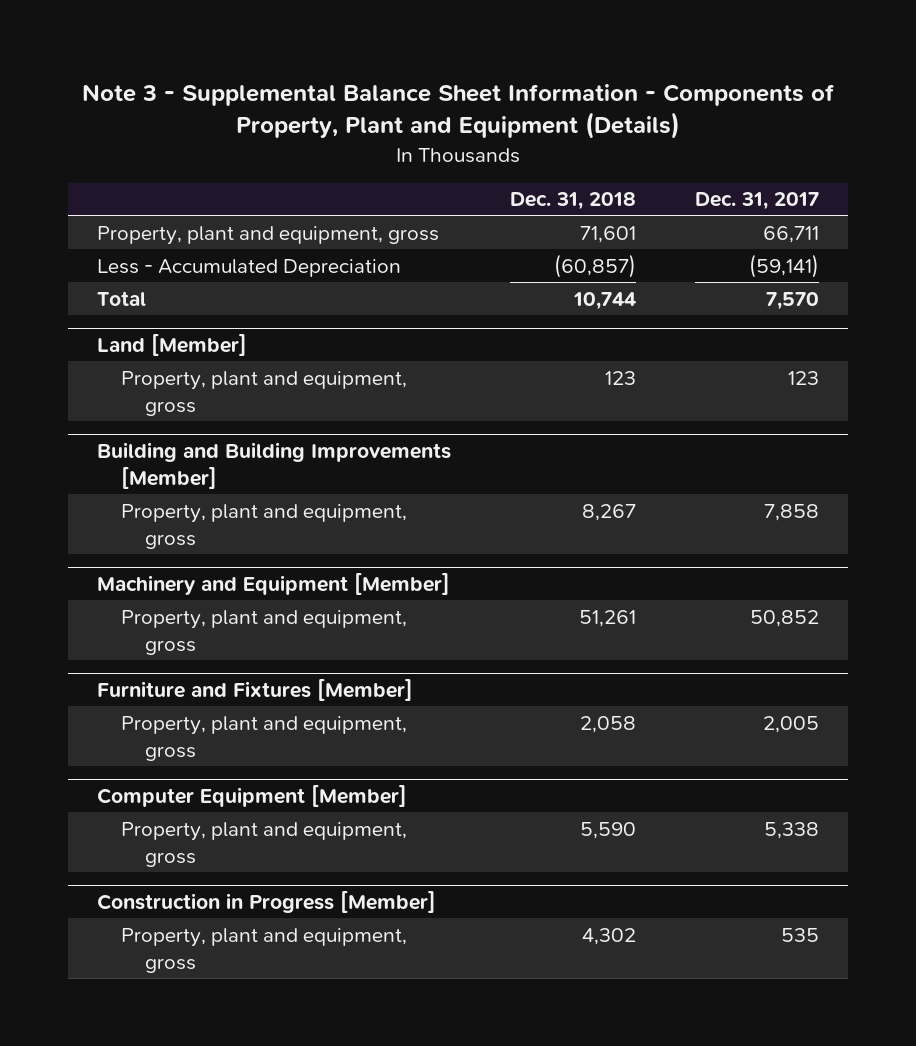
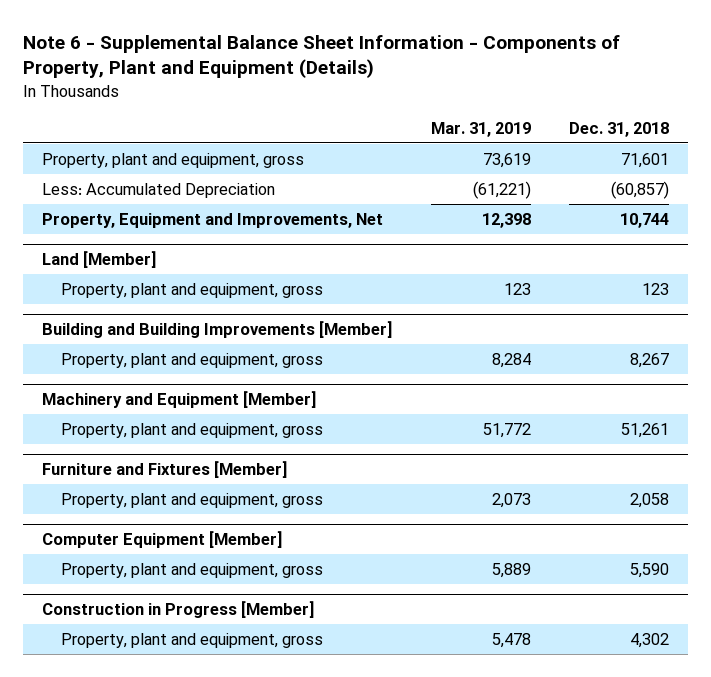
[81,83,835,140] Note 3 - Supplemental Balance Sheet Information - Components of Property, Plant and Equipment (Details) -> [23,34,621,79] Note 6 - Supplemental Balance Sheet Information - Components of Property, Plant and Equipment (Details)
[694,192,819,211] Dec. 31, 2017 -> none
none -> [431,121,532,137] Mar. 31, 2019
[97,258,402,277] Less - Accumulated Depreciation -> [42,182,276,198] Less: Accumulated Depreciation
[97,290,147,306] Total -> [42,212,384,228] Property, Equipment and Improvements, Net

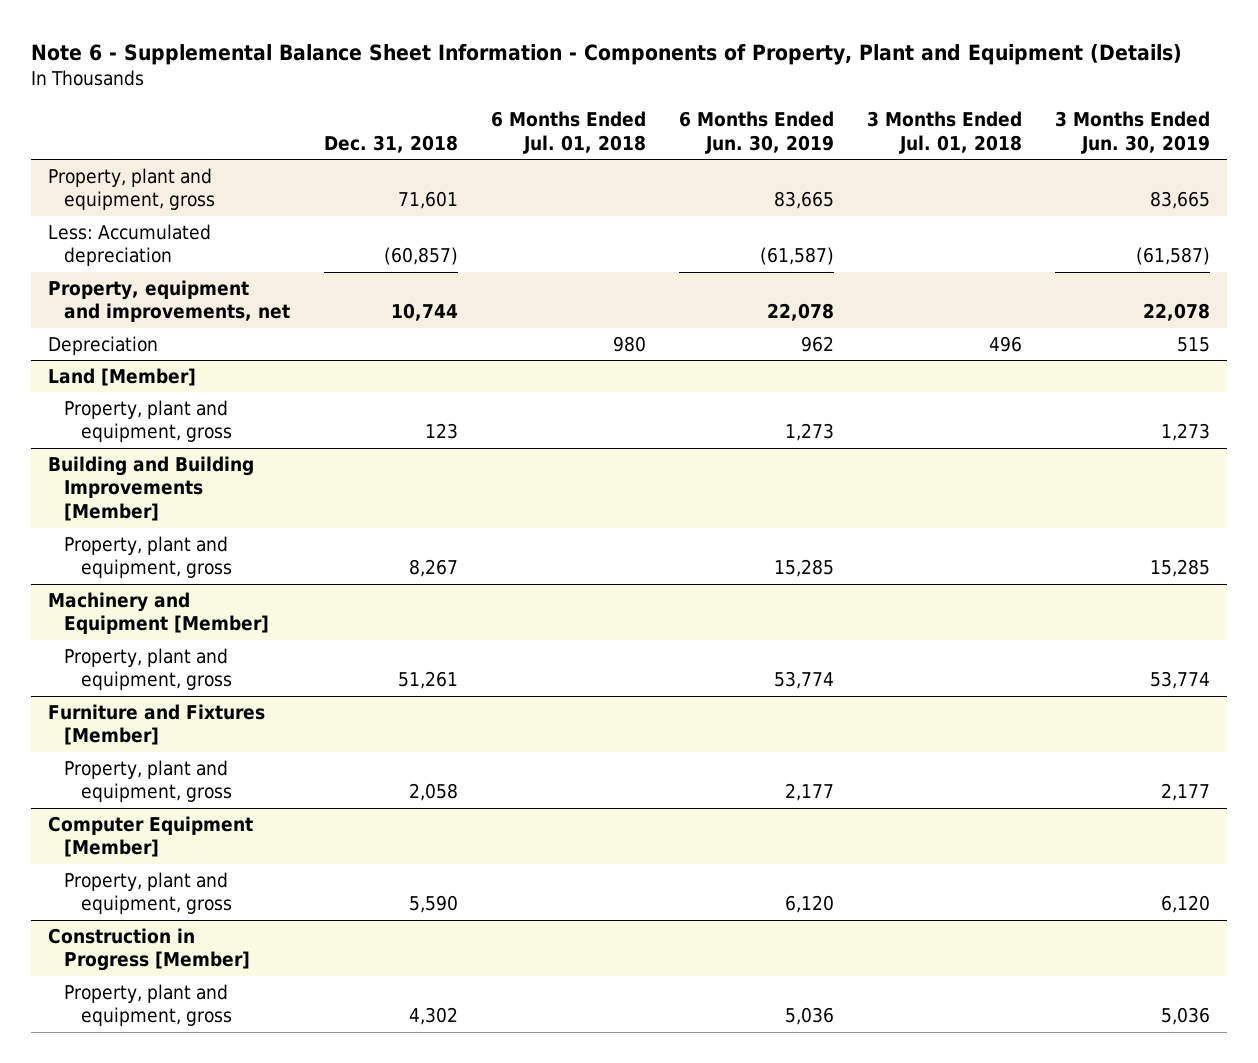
[431,121,532,137] Mar. 31, 2019 -> none
none -> [490,110,646,154] 6 Months Ended Jul. 01, 2018
none -> [678,110,834,154] 6 Months Ended Jun. 30, 2019
none -> [866,110,1022,154] 3 Months Ended Jul. 01, 2018
none -> [1055,110,1211,154] 3 Months Ended Jun. 30, 2019
[42,182,276,198] Less: Accumulated Depreciation -> [47,223,211,267] Less: Accumulated depreciation
[42,212,384,228] Property, Equipment and Improvements, Net -> [47,279,291,323] Property, equipment and improvements, net
none -> [47,335,158,355] Depreciation

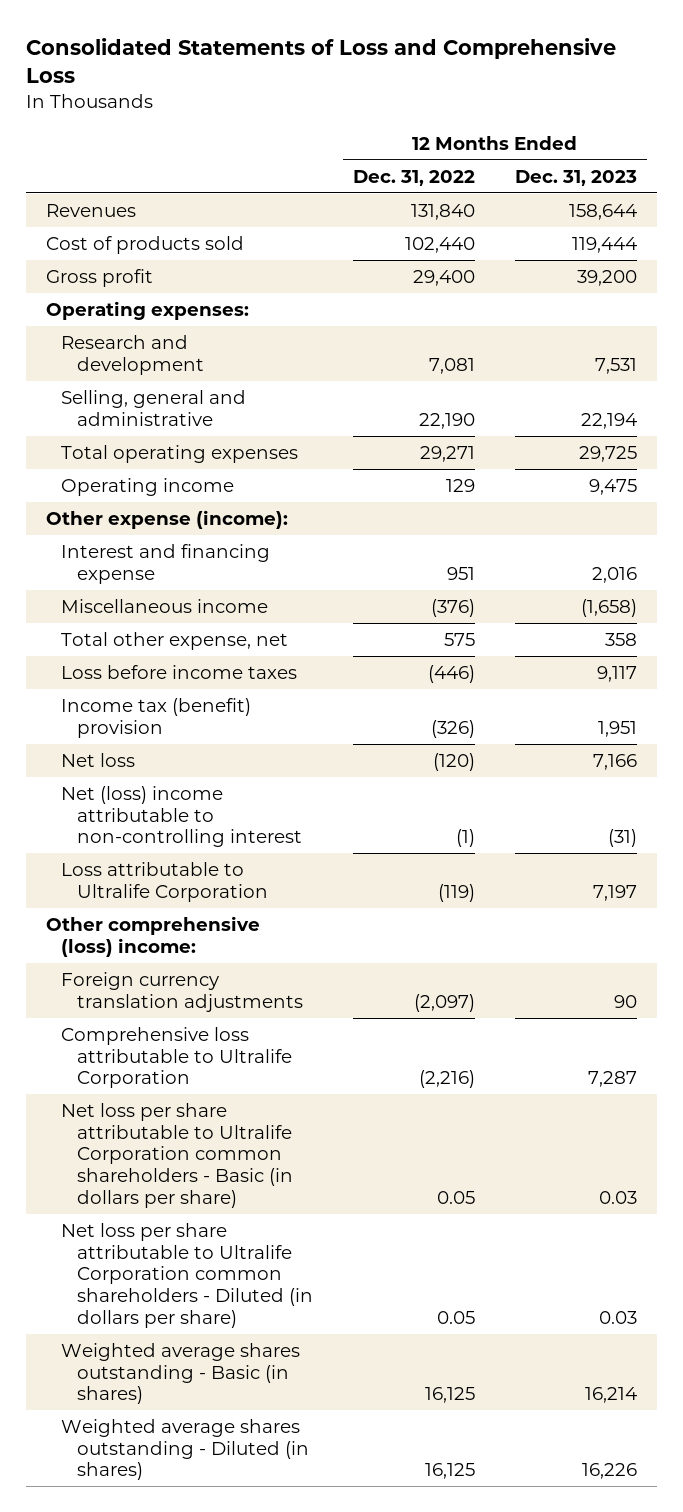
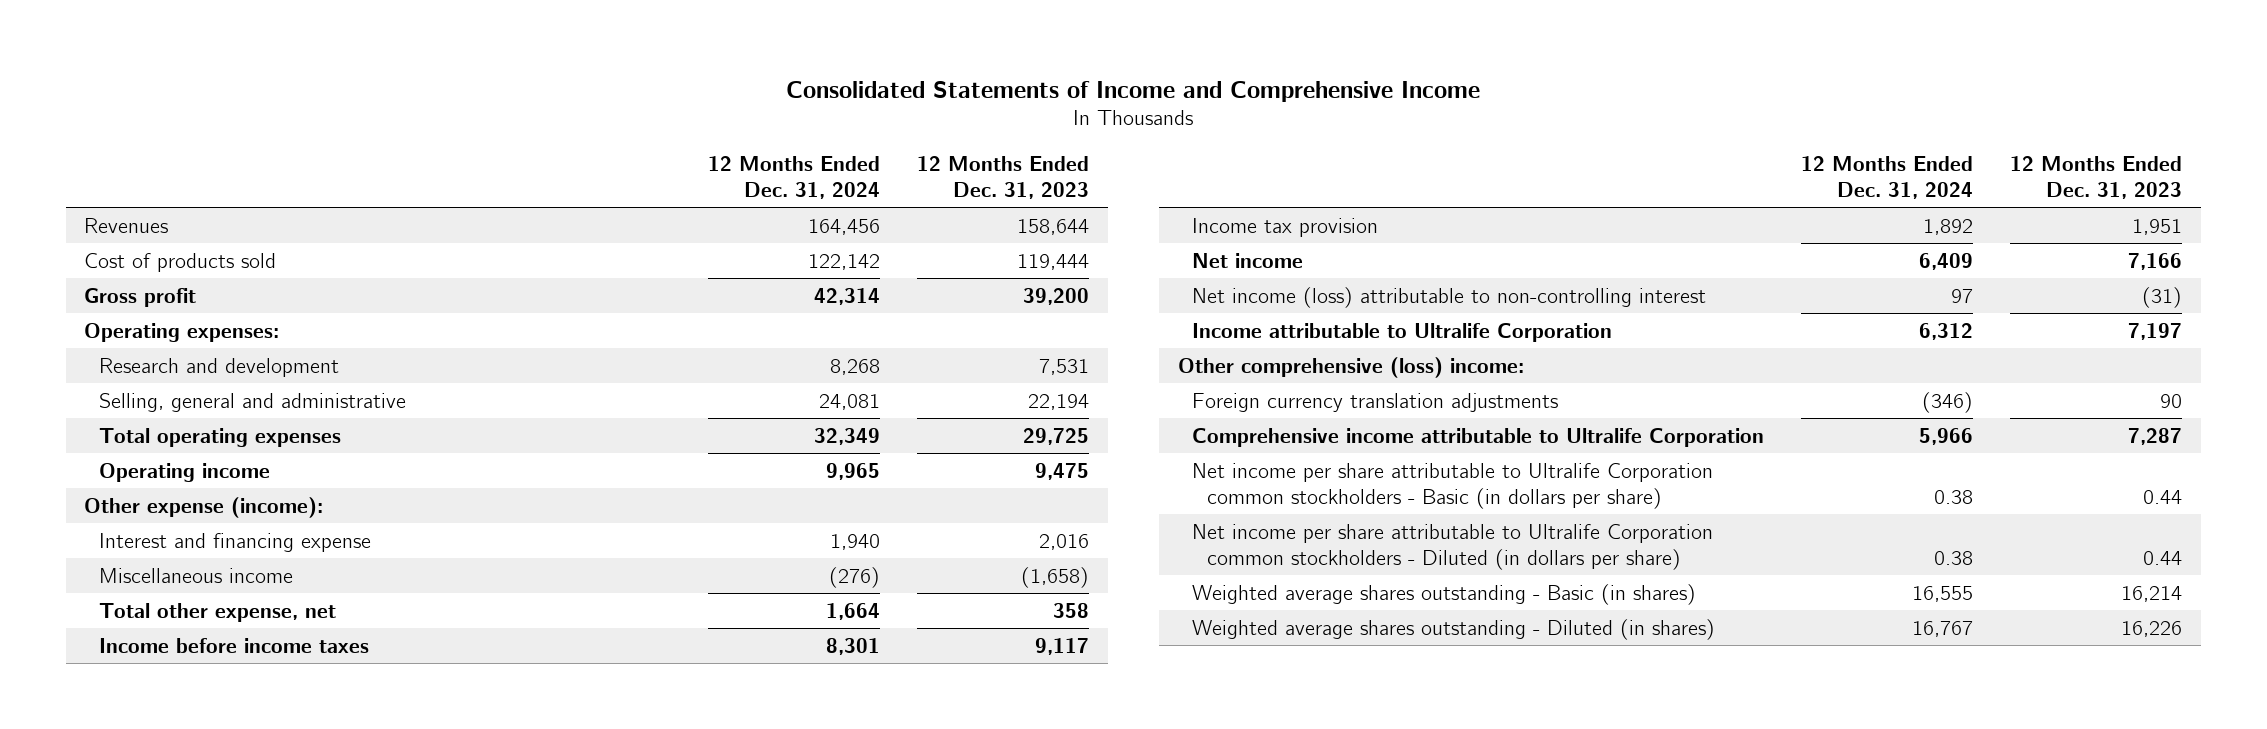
[26,37,617,84] Consolidated Statements of Loss and Comprehensive Loss -> [786,80,1481,102] Consolidated Statements of Income and Comprehensive Income
[352,169,475,186] Dec. 31, 2022 -> none
none -> [708,155,881,199] 12 Months Ended Dec. 31, 2024
[61,664,298,679] Loss before income taxes -> [99,637,370,653] Income before income taxes
[61,697,252,738] Income tax (benefit) provision -> [1192,217,1379,237] Income tax provision
[61,752,136,767] Net loss -> [1192,252,1304,268] Net income
[61,785,302,848] Net (loss) income attributable to non-controlling interest -> [1192,286,1707,308] Net income (loss) attributable to non-controlling interest
[61,861,268,902] Loss attributable to Ultralife Corporation -> [1192,322,1613,342] Income attributable to Ultralife Corporation
[61,1026,292,1089] Comprehensive loss attributable to Ultralife Corporation -> [1192,427,1765,447] Comprehensive income attributable to Ultralife Corporation
[61,1102,293,1208] Net loss per share attributable to Ultralife Corporation common shareholders - Basic (in dollars per share) -> [1192,462,1714,509] Net income per share attributable to Ultralife Corporation common stockholders - Basic (in dollars per share)
[598,1190,637,1204] 0.03 -> [2143,489,2183,504] 0.44
[61,1222,313,1328] Net loss per share attributable to Ultralife Corporation common shareholders - Diluted (in dollars per share) -> [1192,523,1714,570] Net income per share attributable to Ultralife Corporation common stockholders - Diluted (in dollars per share)
[598,1310,637,1324] 0.03 -> [2143,550,2183,565] 0.44

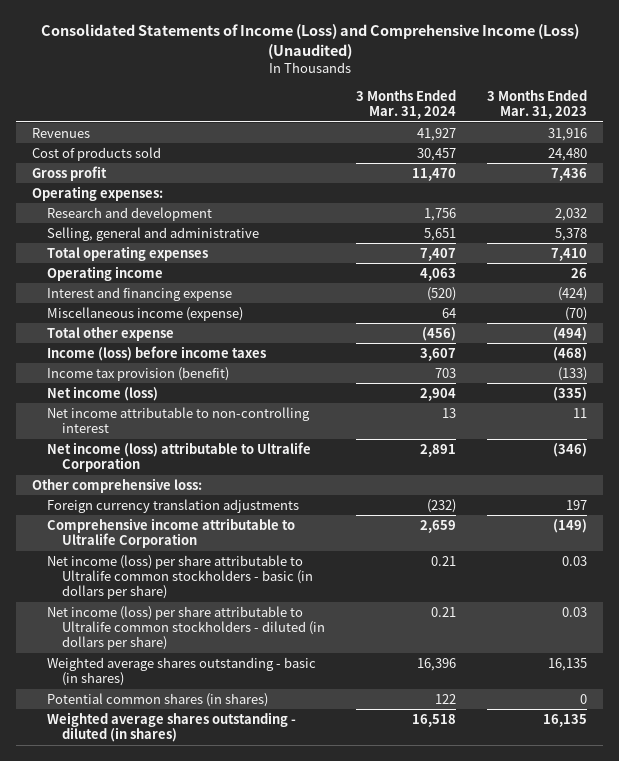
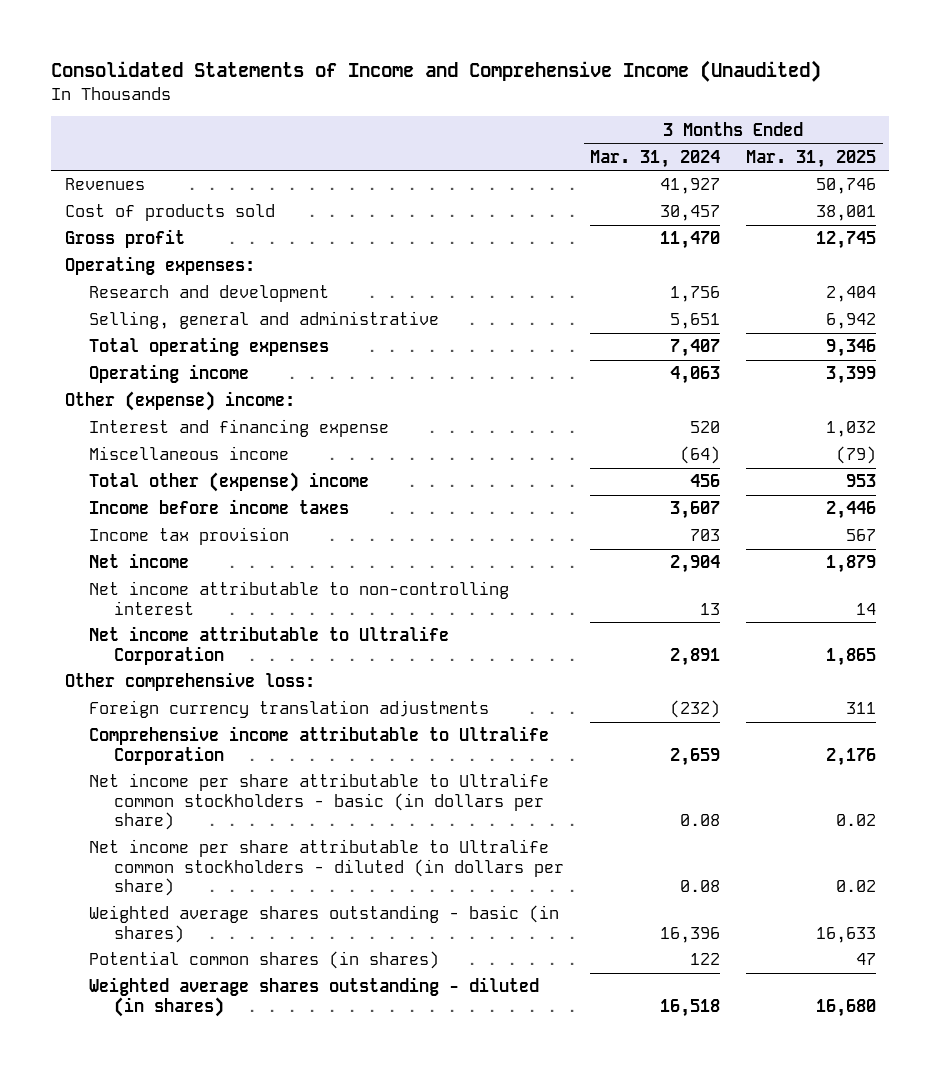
[40,24,579,59] Consolidated Statements of Income (Loss) and Comprehensive Income (Loss) (Unaudited) -> [51,60,822,83] Consolidated Statements of Income and Comprehensive Income (Unaudited)
[487,89,588,120] 3 Months Ended Mar. 31, 2023 -> none
none -> [746,149,877,168] Mar. 31, 2025
none -> [64,391,295,412] Other (expense) income:
[427,286,457,301] (520) -> [690,421,721,434] 520
[47,306,244,321] Miscellaneous income (expense) -> [89,446,290,461] Miscellaneous income
[442,307,457,318] 64 -> [680,446,721,465] (64)
[47,326,175,341] Total other expense -> [89,472,370,493] Total other (expense) income
[422,326,457,341] (456) -> [690,474,721,488] 456
[47,345,267,361] Income (loss) before income taxes -> [89,499,350,515] Income before income taxes
[47,366,230,381] Income tax provision (benefit) -> [89,527,290,546] Income tax provision
[47,385,159,401] Net income (loss) -> [89,553,190,569] Net income
[47,441,312,473] Net income (loss) attributable to Ultralife Corporation -> [89,626,450,665] Net income attributable to Ultralife Corporation
[47,554,314,600] Net income (loss) per share attributable to Ultralife common stockholders - basic (in dollars per share) -> [89,773,550,830] Net income per share attributable to Ultralife common stockholders - basic (in dollars per share)
[431,555,457,566] 0.21 -> [680,813,721,826] 0.08
[47,605,326,651] Net income (loss) per share attributable to Ultralife common stockholders - diluted (in dollars per share) -> [89,839,564,896] Net income per share attributable to Ultralife common stockholders - diluted (in dollars per share)
[431,606,457,617] 0.21 -> [680,879,721,892] 0.08

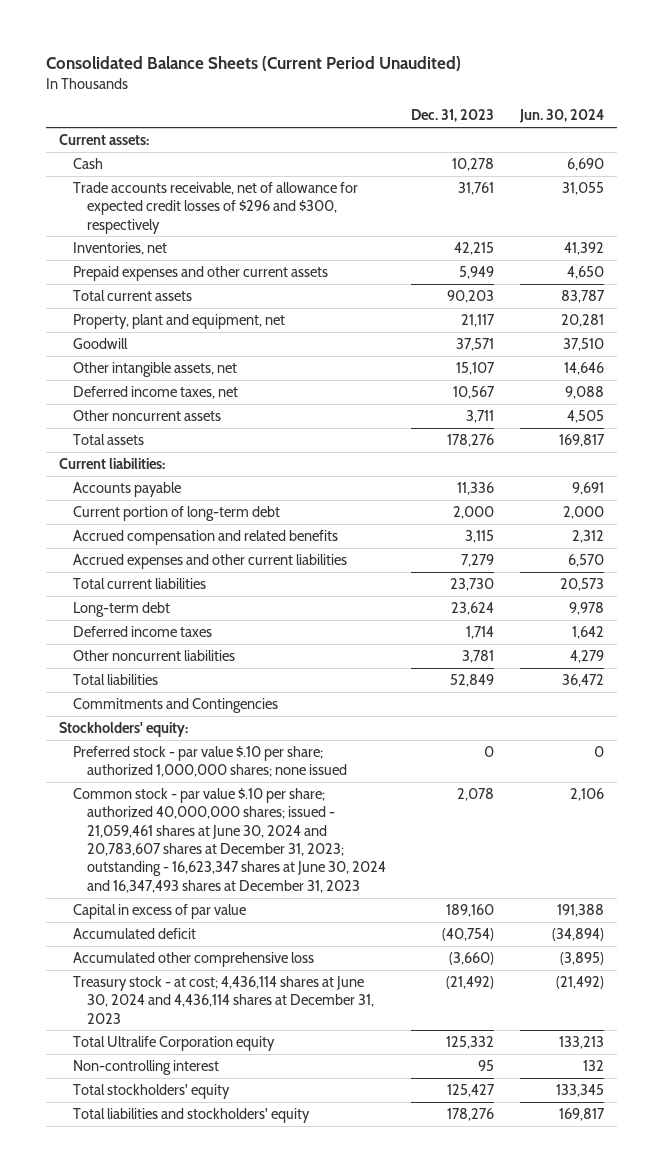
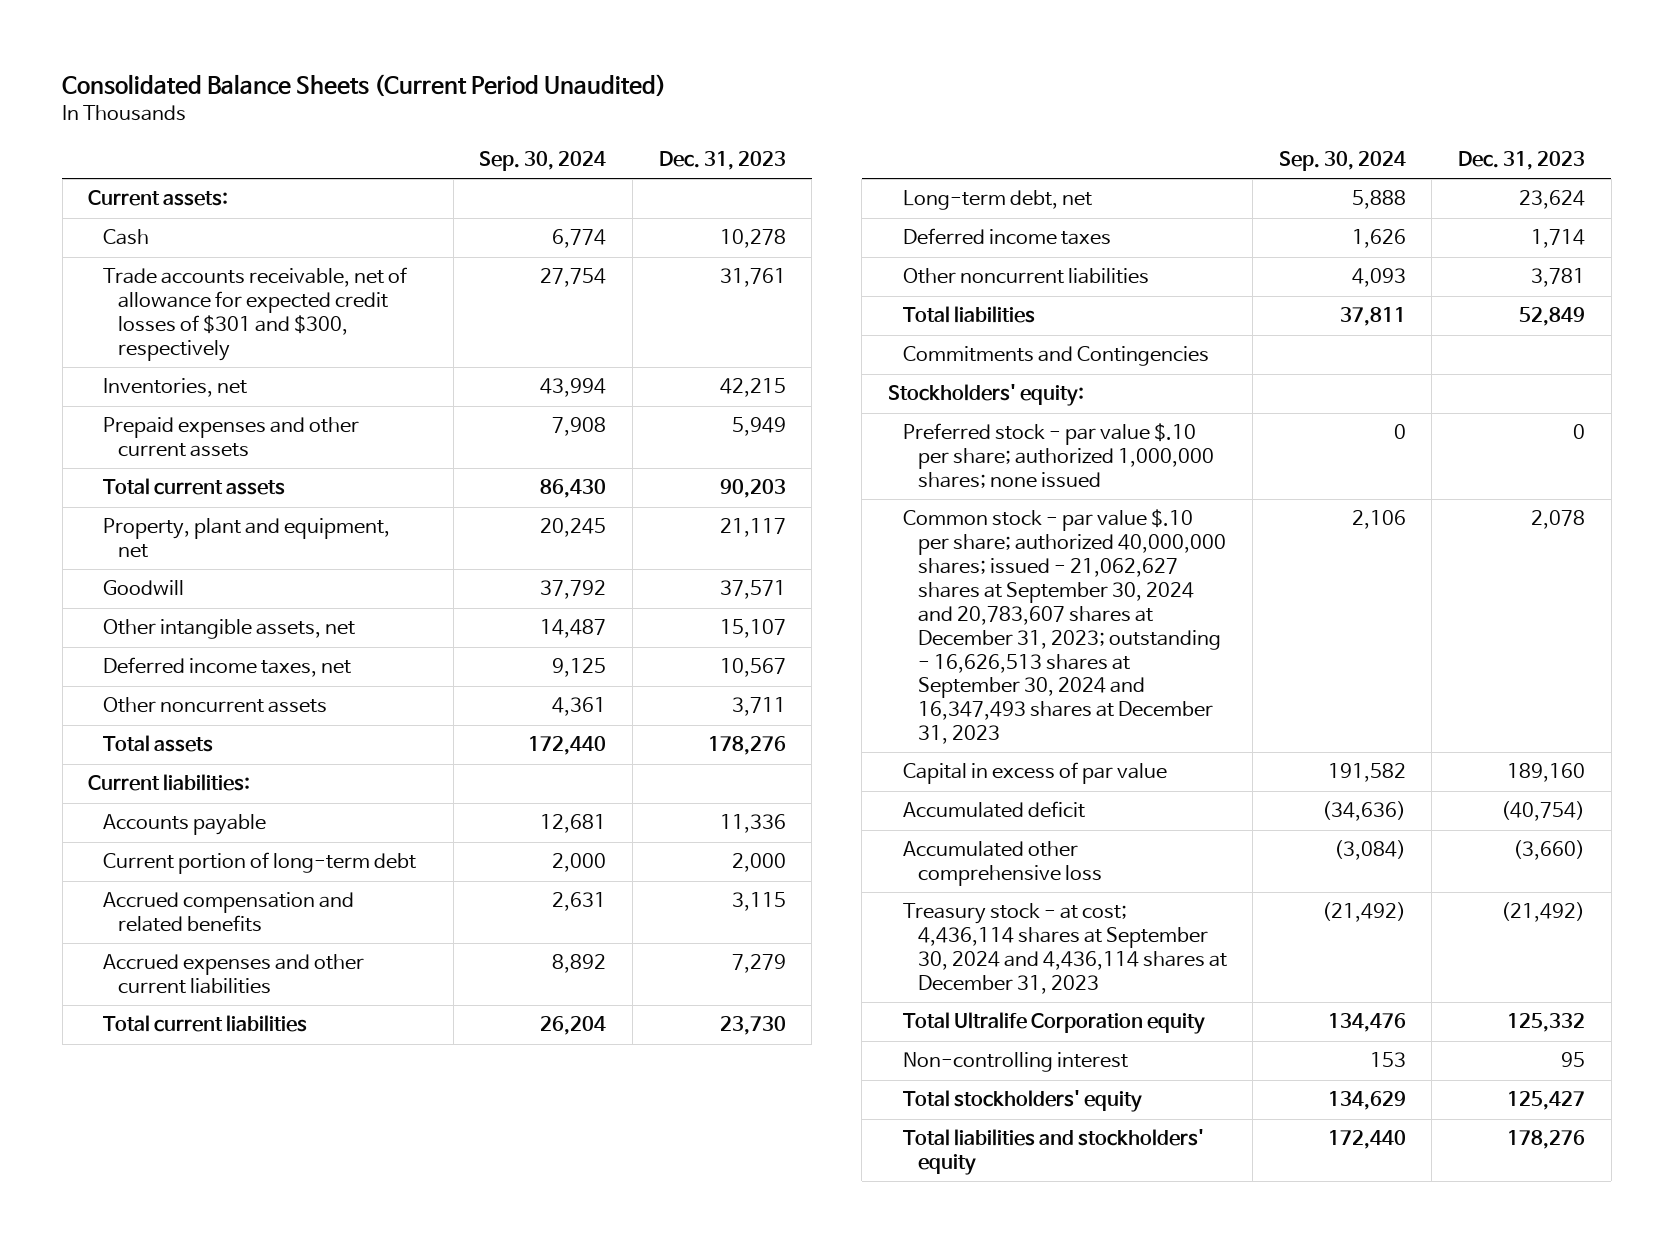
[519,109,605,124] Jun. 30, 2024 -> none
none -> [479,151,607,172] Sep. 30, 2024
[72,182,358,234] Trade accounts receivable, net of allowance for expected credit losses of $296 and $300, respectively -> [103,267,408,362] Trade accounts receivable, net of allowance for expected credit losses of $301 and $300, respectively
[72,602,170,618] Long-term debt -> [902,190,1092,211] Long-term debt, net
[72,788,386,893] Common stock - par value $.10 per share; authorized 40,000,000 shares; issued - 21,059,461 shares at June 30, 2024 and 20,783,607 shares at December 31, 2023; outstanding - 16,623,347 shares at June 30, 2024 and 16,347,493 shares at December 31, 2023 -> [902,509,1226,745] Common stock - par value $.10 per share; authorized 40,000,000 shares; issued - 21,062,627 shares at September 30, 2024 and 20,783,607 shares at December 31, 2023; outstanding - 16,626,513 shares at September 30, 2024 and 16,347,493 shares at December 31, 2023
[72,976,374,1024] Treasury stock - at cost; 4,436,114 shares at June 30, 2024 and 4,436,114 shares at December 31, 2023 -> [902,903,1227,995] Treasury stock - at cost; 4,436,114 shares at September 30, 2024 and 4,436,114 shares at December 31, 2023

